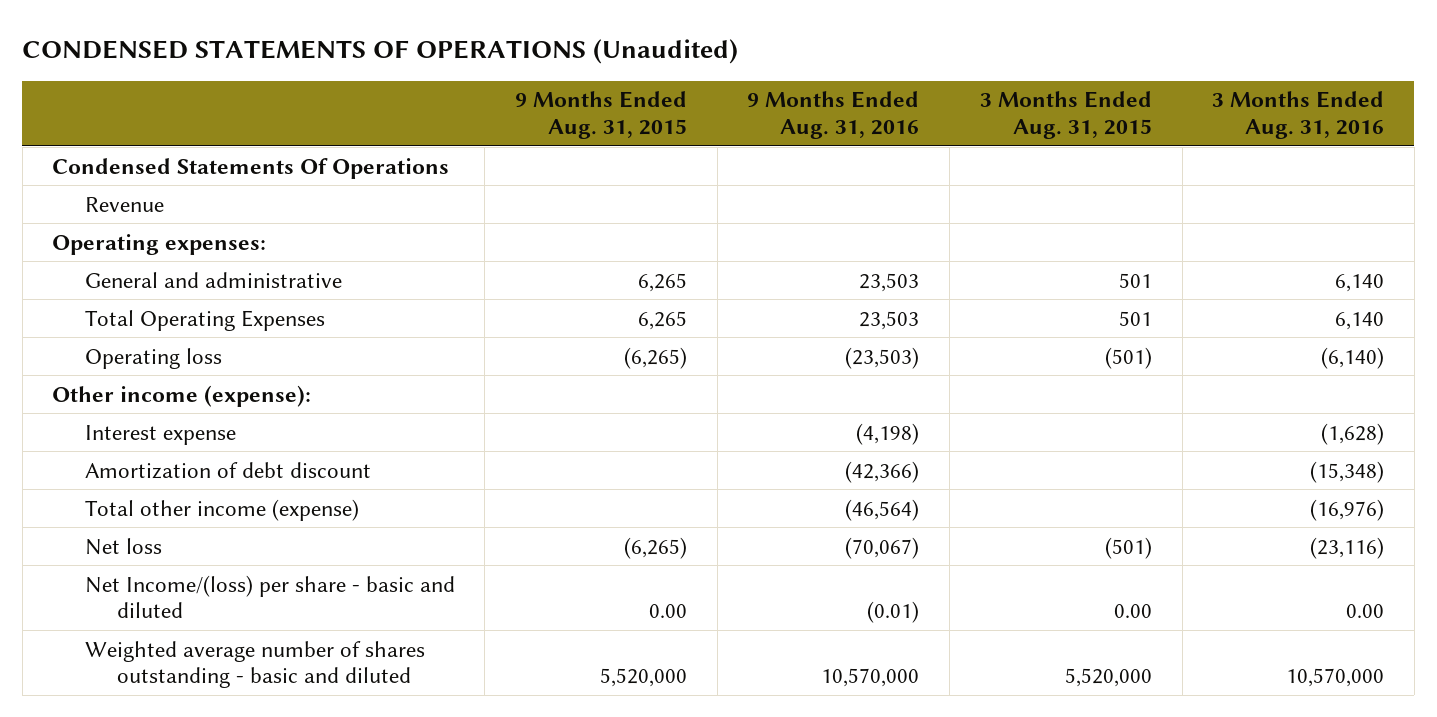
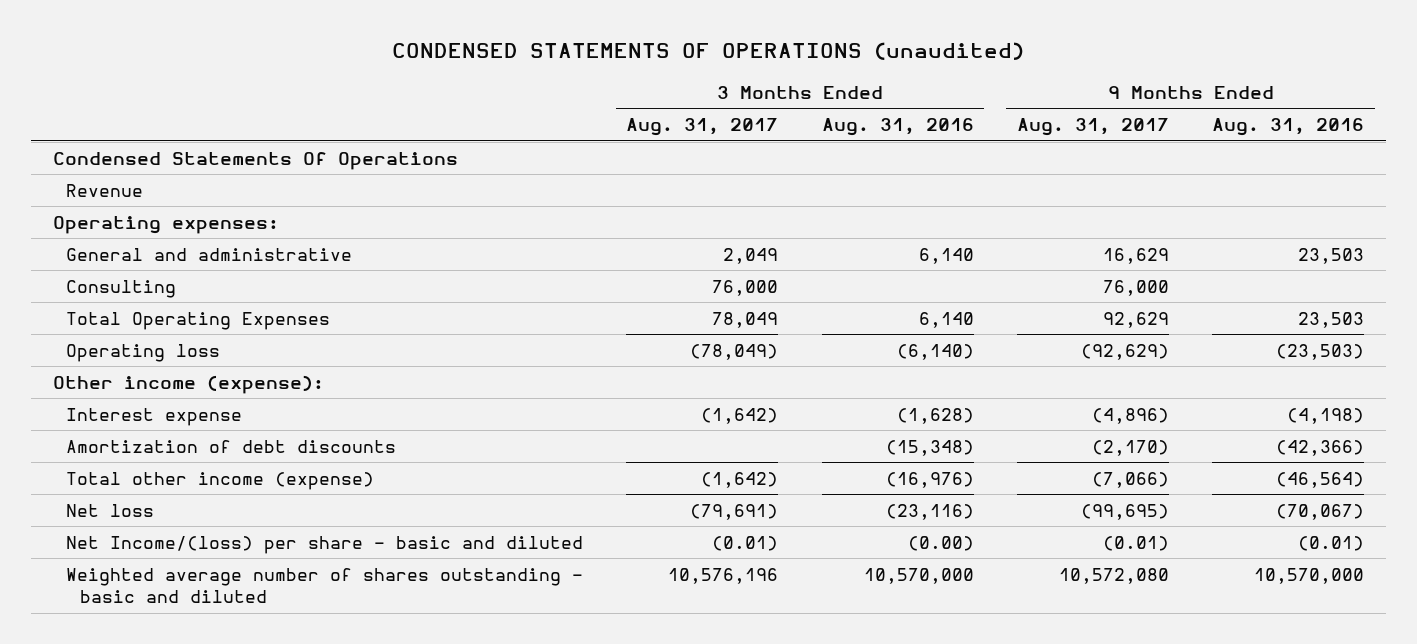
[22,38,739,64] CONDENSED STATEMENTS OF OPERATIONS (Unaudited) -> [392,42,1025,61] CONDENSED STATEMENTS OF OPERATIONS (unaudited)
[515,91,688,140] 9 Months Ended Aug. 31, 2015 -> none
[979,91,1152,140] 3 Months Ended Aug. 31, 2015 -> none
none -> [626,118,779,137] Aug. 31, 2017
none -> [1016,118,1169,137] Aug. 31, 2017
none -> [66,279,177,298] Consulting
[84,461,371,479] Amortization of debt discount -> [66,439,397,453] Amortization of debt discounts
[1346,604,1385,619] 0.00 -> [907,535,974,551] (0.00)

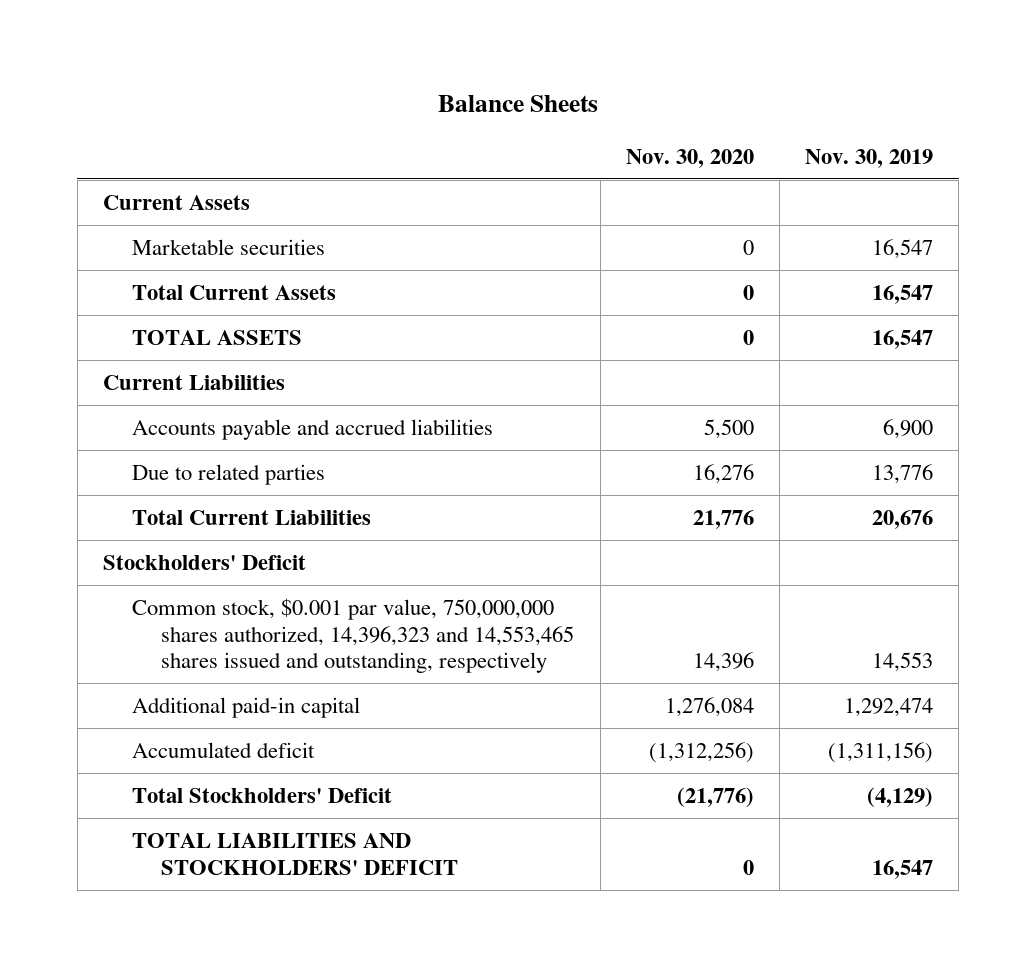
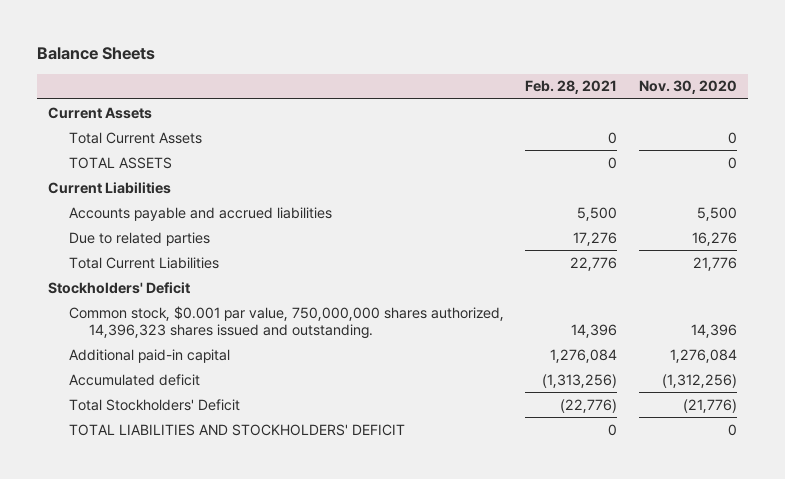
[805,148,934,168] Nov. 30, 2019 -> none
none -> [525,80,618,95] Feb. 28, 2021
[132,238,326,255] Marketable securities -> none
[132,597,575,674] Common stock, $0.001 par value, 750,000,000 shares authorized, 14,396,323 and 14,553,465 shares issued and outstanding, respectively -> [68,305,504,339] Common stock, $0.001 par value, 750,000,000 shares authorized, 14,396,323 shares issued and outstanding.

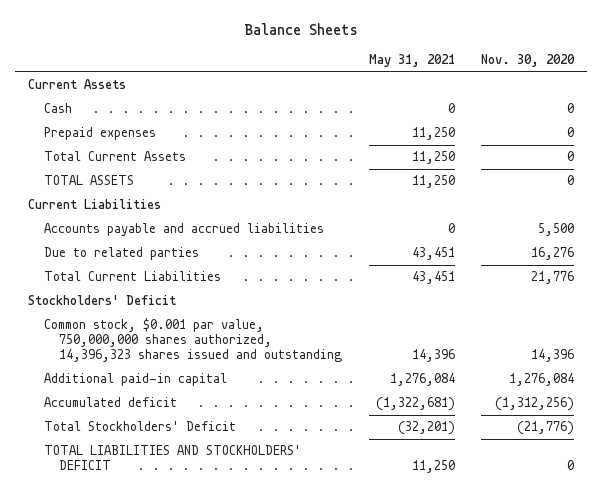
[525,80,618,95] Feb. 28, 2021 -> none
none -> [368,54,455,68] May 31, 2021
none -> [43,103,72,114] Cash
none -> [43,127,156,141] Prepaid expenses
[68,305,504,339] Common stock, $0.001 par value, 750,000,000 shares authorized, 14,396,323 shares issued and outstanding. -> [43,318,343,363] Common stock, $0.001 par value, 750,000,000 shares authorized, 14,396,323 shares issued and outstanding

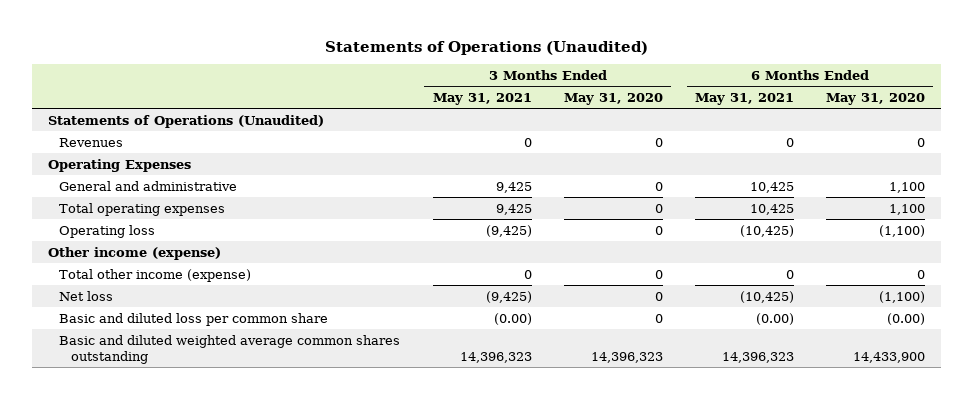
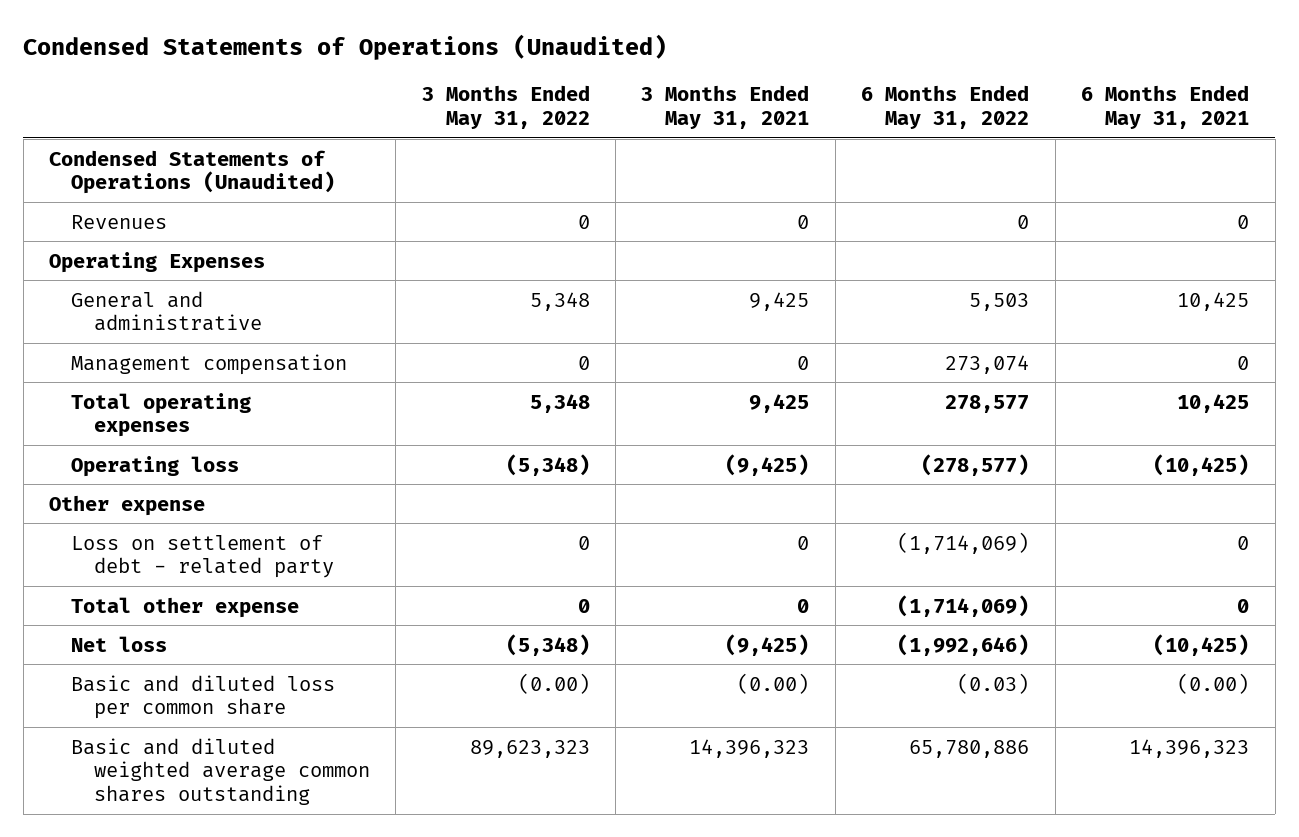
[324,40,648,55] Statements of Operations (Unaudited) -> [23,33,668,60] Condensed Statements of Operations (Unaudited)
[563,92,663,105] May 31, 2020 -> none
[826,92,926,105] May 31, 2020 -> none
none -> [421,85,590,130] 3 Months Ended May 31, 2022
none -> [861,85,1030,130] 6 Months Ended May 31, 2022
[47,114,324,128] Statements of Operations (Unaudited) -> [49,149,336,195] Condensed Statements of Operations (Unaudited)
none -> [71,353,348,375] Management compensation
[47,246,221,260] Other income (expense) -> [49,494,206,516] Other expense
none -> [71,534,334,579] Loss on settlement of debt - related party
[59,268,252,282] Total other income (expense) -> [71,596,300,618] Total other expense

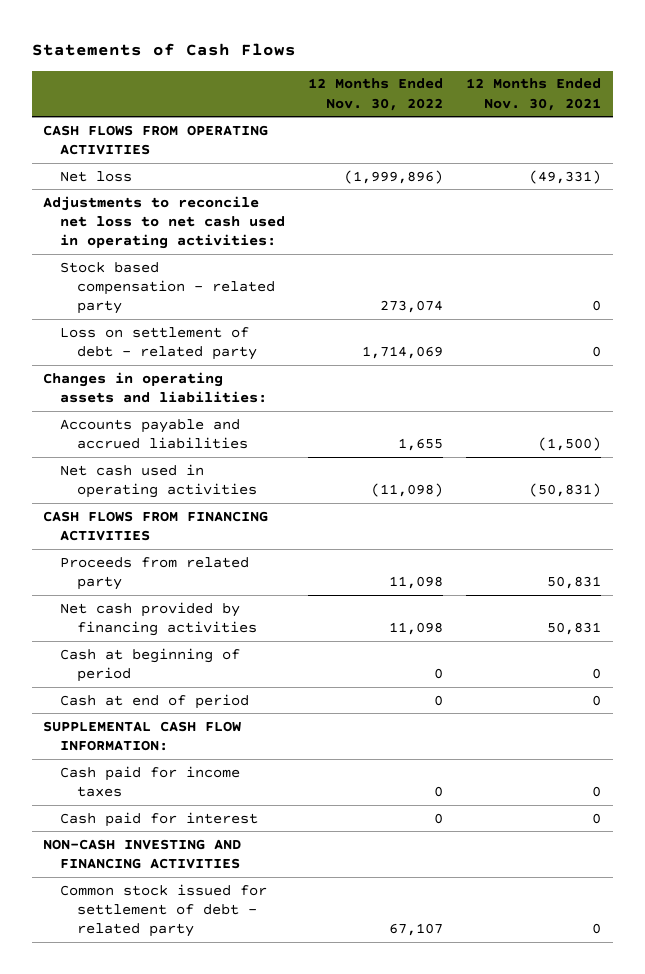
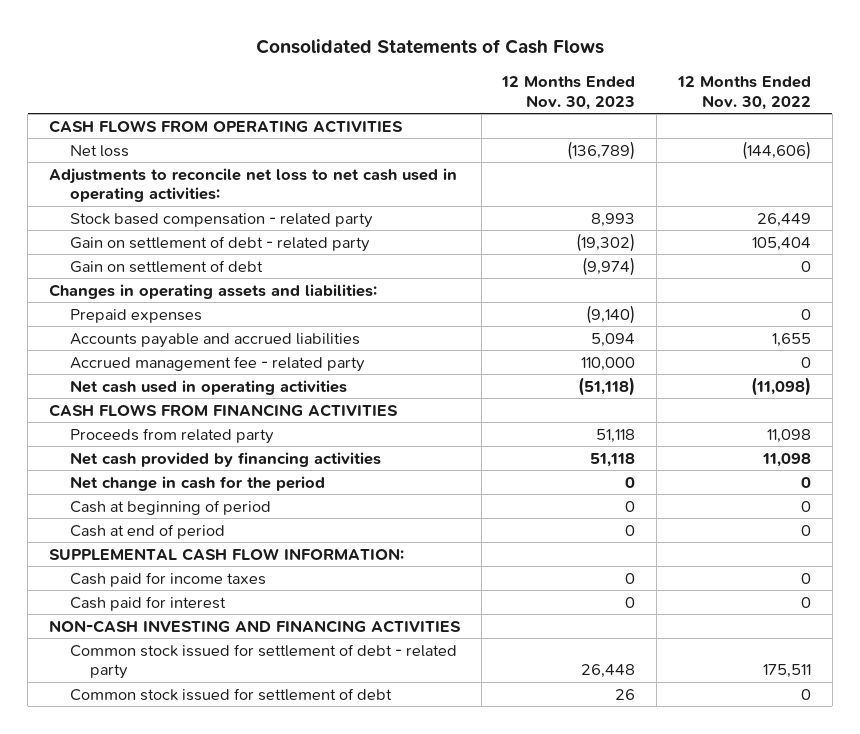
[31,43,296,57] Statements of Cash Flows -> [255,39,604,55] Consolidated Statements of Cash Flows
[466,78,602,111] 12 Months Ended Nov. 30, 2021 -> none
none -> [501,76,636,111] 12 Months Ended Nov. 30, 2023
[344,169,444,184] (1,999,896) -> [741,140,811,160] (144,606)
[380,300,444,314] 273,074 -> [756,212,811,227] 26,449
[60,326,257,361] Loss on settlement of debt - related party -> [69,235,370,252] Gain on settlement of debt - related party
[362,346,444,360] 1,714,069 -> [751,236,811,251] 105,404
none -> [69,259,263,273] Gain on settlement of debt
none -> [69,308,202,323] Prepaid expenses
none -> [69,355,365,372] Accrued management fee - related party
none -> [69,475,325,491] Net change in cash for the period
[389,923,444,937] 67,107 -> [762,664,811,679] 175,511
none -> [69,687,392,701] Common stock issued for settlement of debt

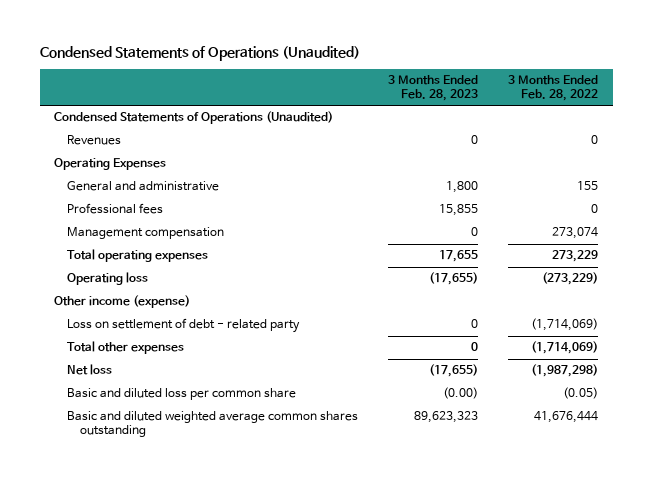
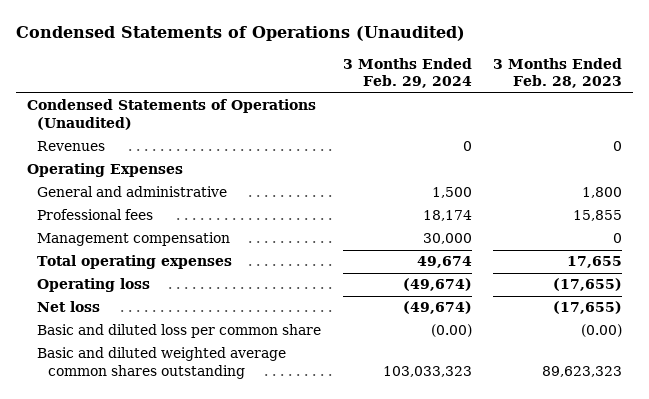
[507,75,598,101] 3 Months Ended Feb. 28, 2022 -> none
none -> [342,57,472,89] 3 Months Ended Feb. 29, 2024
[54,295,191,309] Other income (expense) -> none
[67,318,301,334] Loss on settlement of debt - related party -> none
[67,341,185,355] Total other expenses -> none

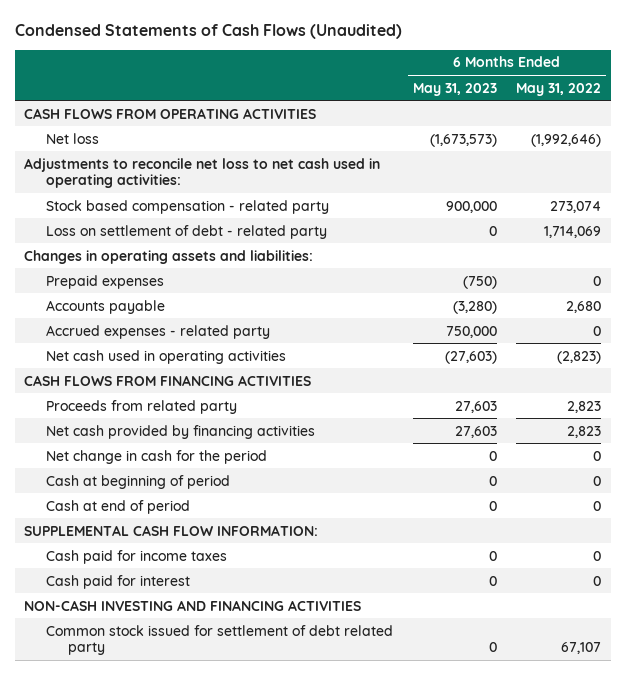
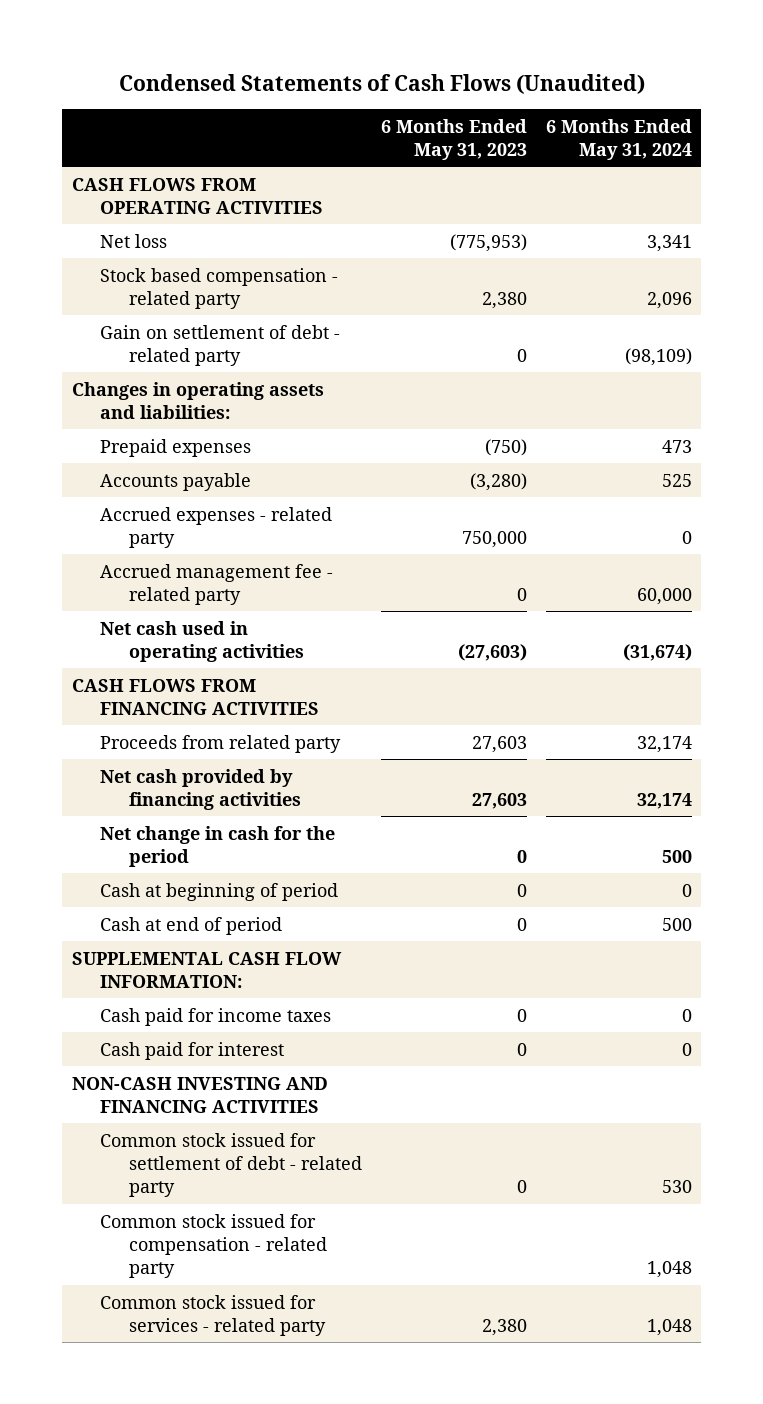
[516,82,602,96] May 31, 2022 -> none
none -> [545,118,692,160] 6 Months Ended May 31, 2024
[24,157,381,189] Adjustments to reconcile net loss to net cash used in operating activities: -> none
[429,133,497,147] (1,673,573) -> [450,233,528,252] (775,953)
[445,200,497,213] 900,000 -> [482,291,528,309] 2,380
[46,224,328,239] Loss on settlement of debt - related party -> [100,324,341,366] Gain on settlement of debt - related party
none -> [100,563,334,605] Accrued management fee - related party
[46,624,394,656] Common stock issued for settlement of debt related party -> [100,1132,363,1198] Common stock issued for settlement of debt - related party
none -> [100,1213,328,1279] Common stock issued for compensation - related party
none -> [100,1294,327,1336] Common stock issued for services - related party

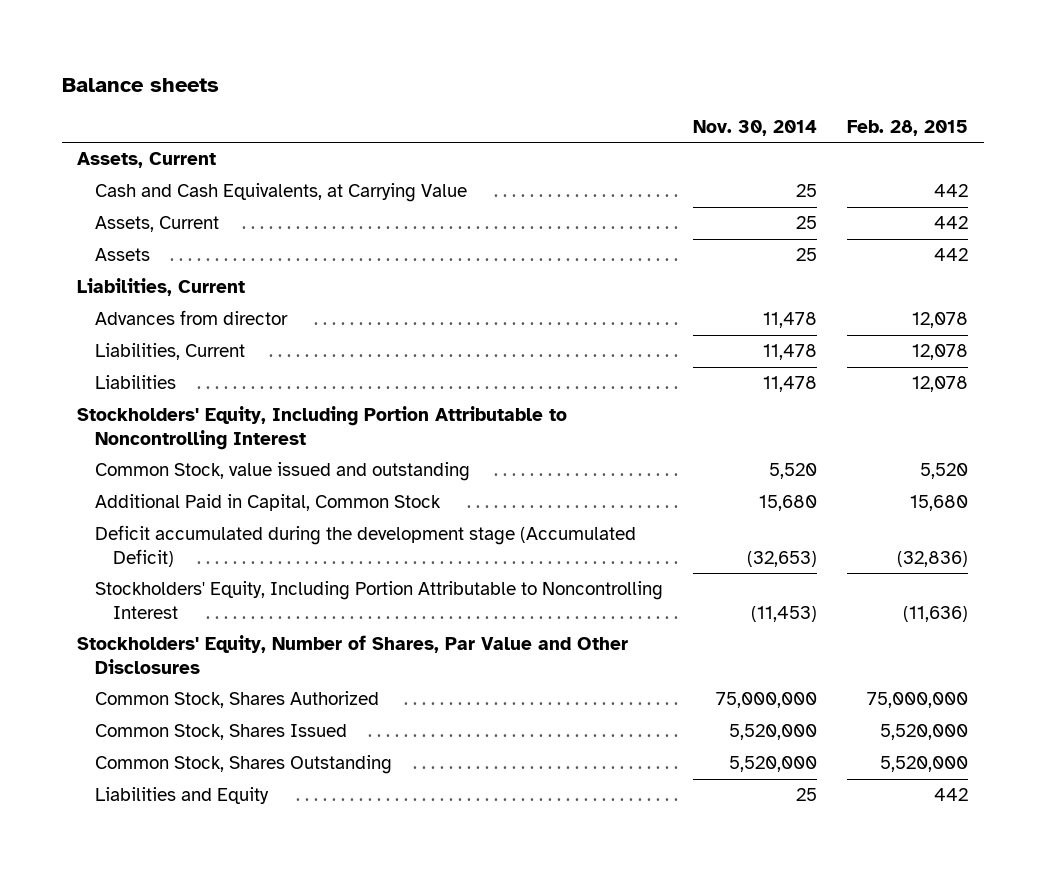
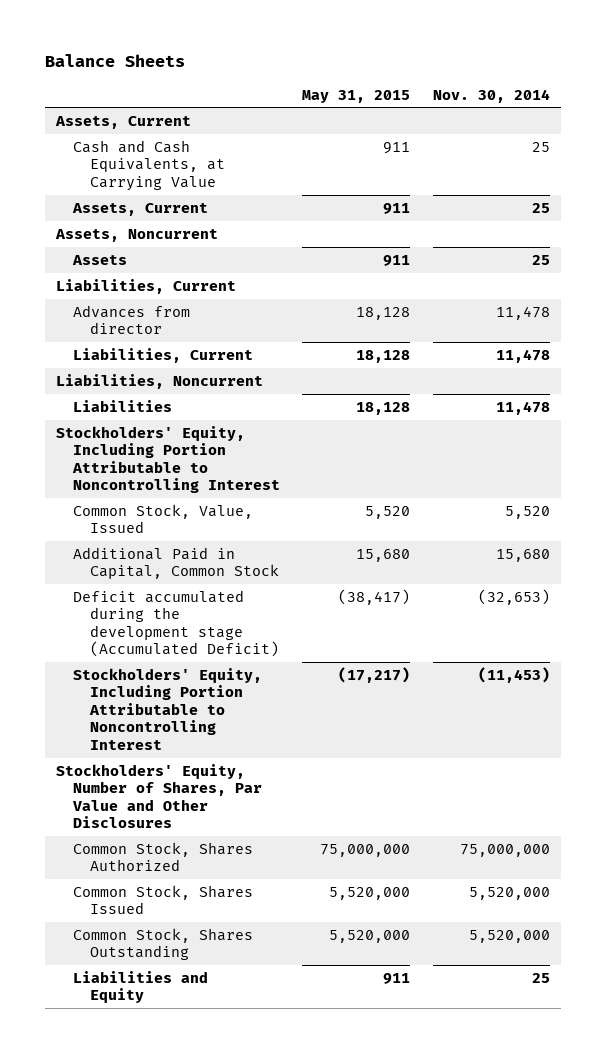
[62,77,220,92] Balance sheets -> [44,54,185,68] Balance Sheets
[847,119,969,136] Feb. 28, 2015 -> none
none -> [302,89,411,103] May 31, 2015
none -> [54,228,218,242] Assets, Noncurrent
none -> [55,373,263,389] Liabilities, Noncurrent
[95,462,471,482] Common Stock, value issued and outstanding -> [72,503,253,534] Common Stock, Value, Issued

